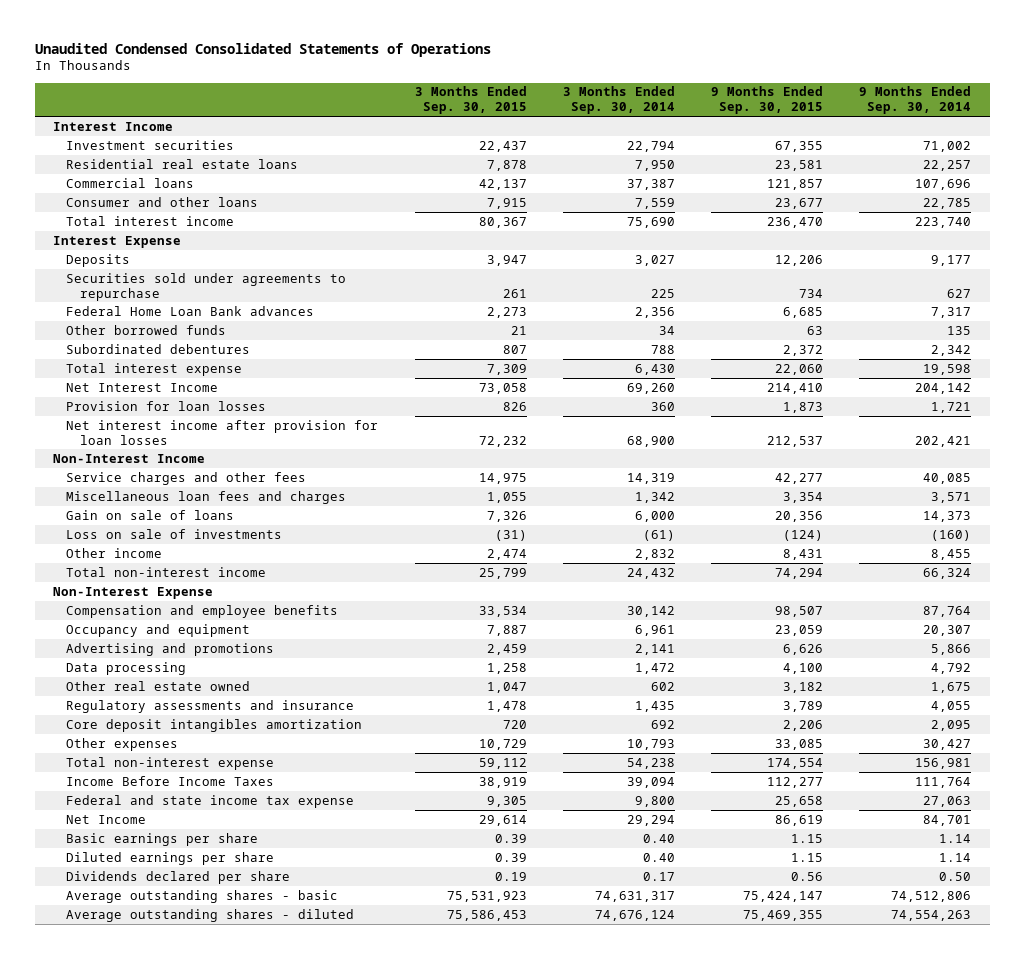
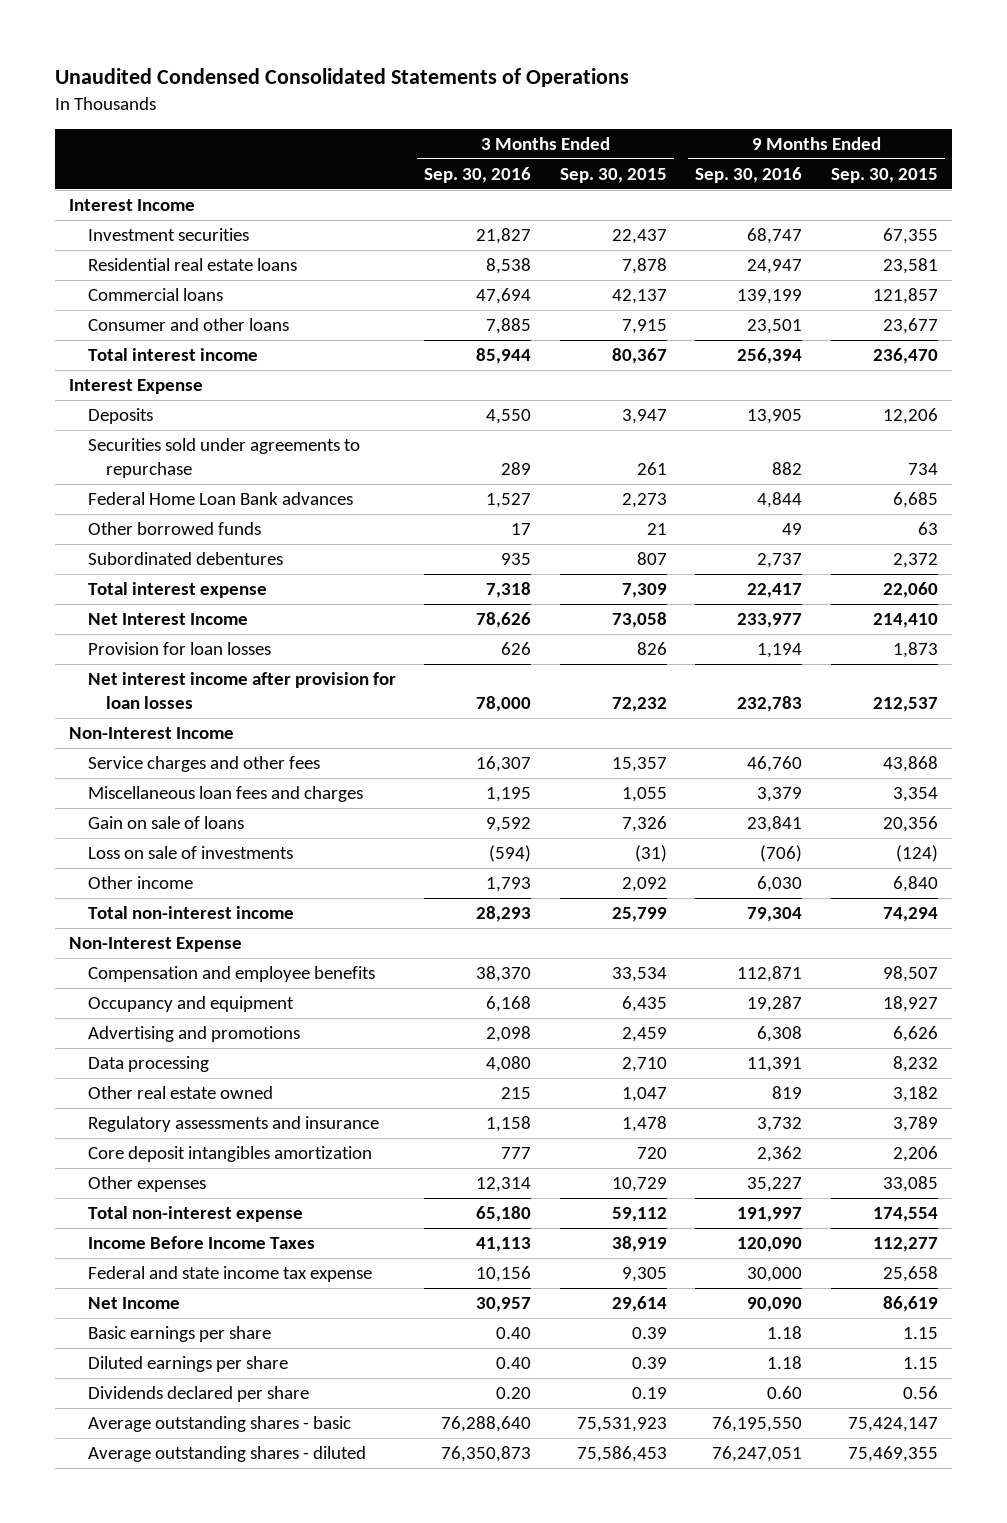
[562,86,675,115] 3 Months Ended Sep. 30, 2014 -> none
[859,86,972,115] 9 Months Ended Sep. 30, 2014 -> none
none -> [424,166,532,183] Sep. 30, 2016
none -> [695,166,803,183] Sep. 30, 2016
[478,472,527,484] 14,975 -> [611,757,667,773] 15,357
[775,472,824,484] 42,277 -> [882,756,938,773] 43,868
[486,548,527,560] 2,474 -> [621,877,667,893] 2,092
[783,548,824,560] 8,431 -> [892,876,938,893] 6,840
[486,624,527,636] 7,887 -> [621,996,667,1013] 6,435
[775,624,824,636] 23,059 -> [882,996,938,1013] 18,927
[486,662,527,674] 1,258 -> [621,1057,667,1073] 2,710
[783,662,824,674] 4,100 -> [892,1056,938,1073] 8,232

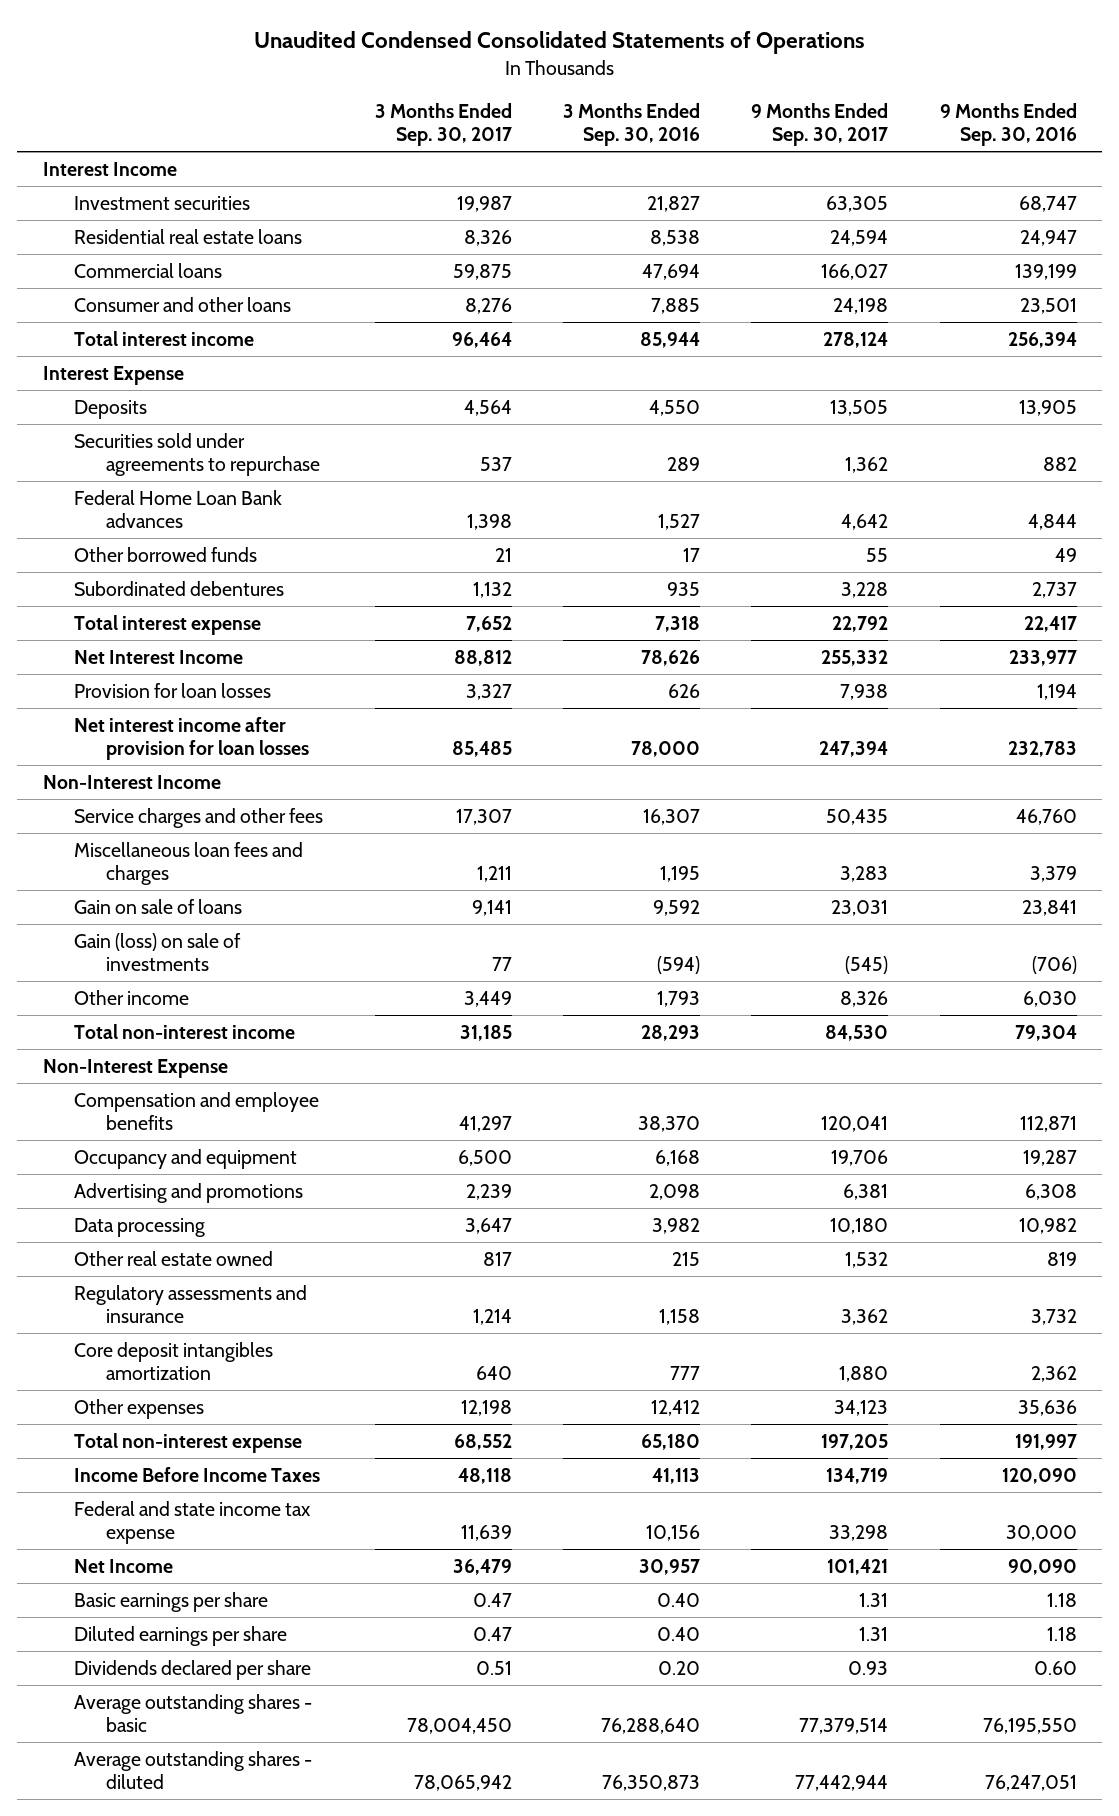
[559,167,667,183] Sep. 30, 2015 -> none
[830,167,938,183] Sep. 30, 2015 -> none
none -> [374,103,512,147] 3 Months Ended Sep. 30, 2017
none -> [751,103,889,147] 9 Months Ended Sep. 30, 2017
[87,846,293,860] Loss on sale of investments -> [74,932,242,971] Gain (loss) on sale of investments
[486,1056,532,1073] 4,080 -> [651,1217,700,1234] 3,982
[747,1057,803,1073] 11,391 -> [1018,1217,1077,1234] 10,982
[476,1177,532,1193] 12,314 -> [650,1399,700,1416] 12,412
[747,1177,803,1193] 35,227 -> [1017,1399,1077,1416] 35,636

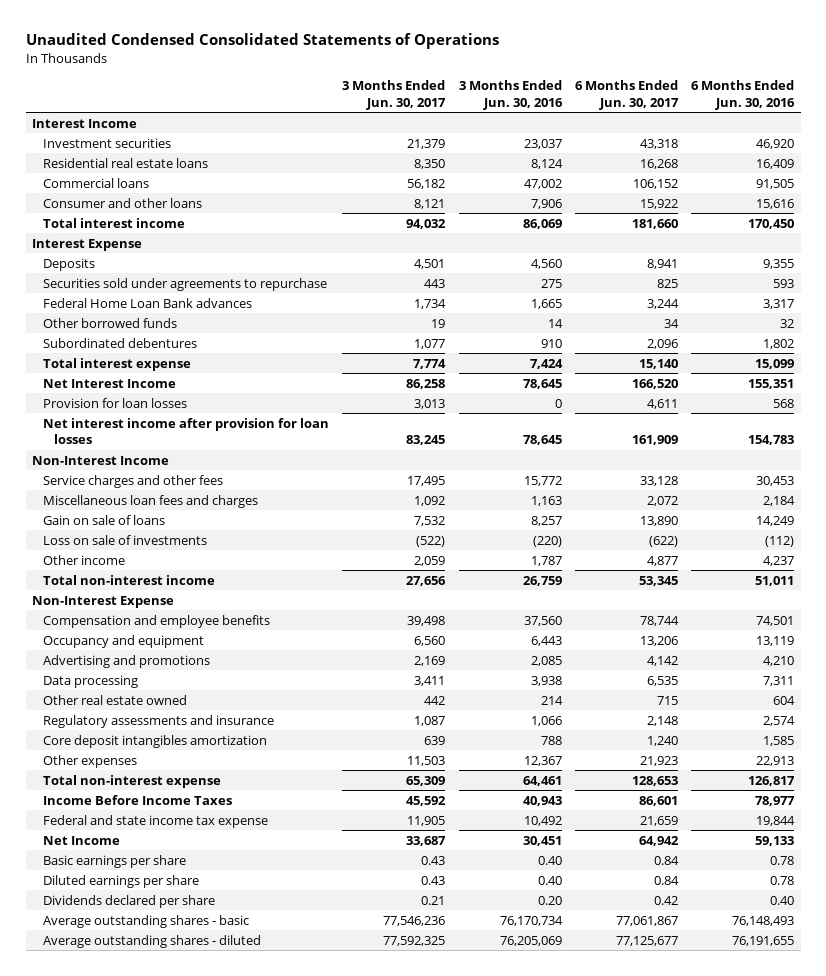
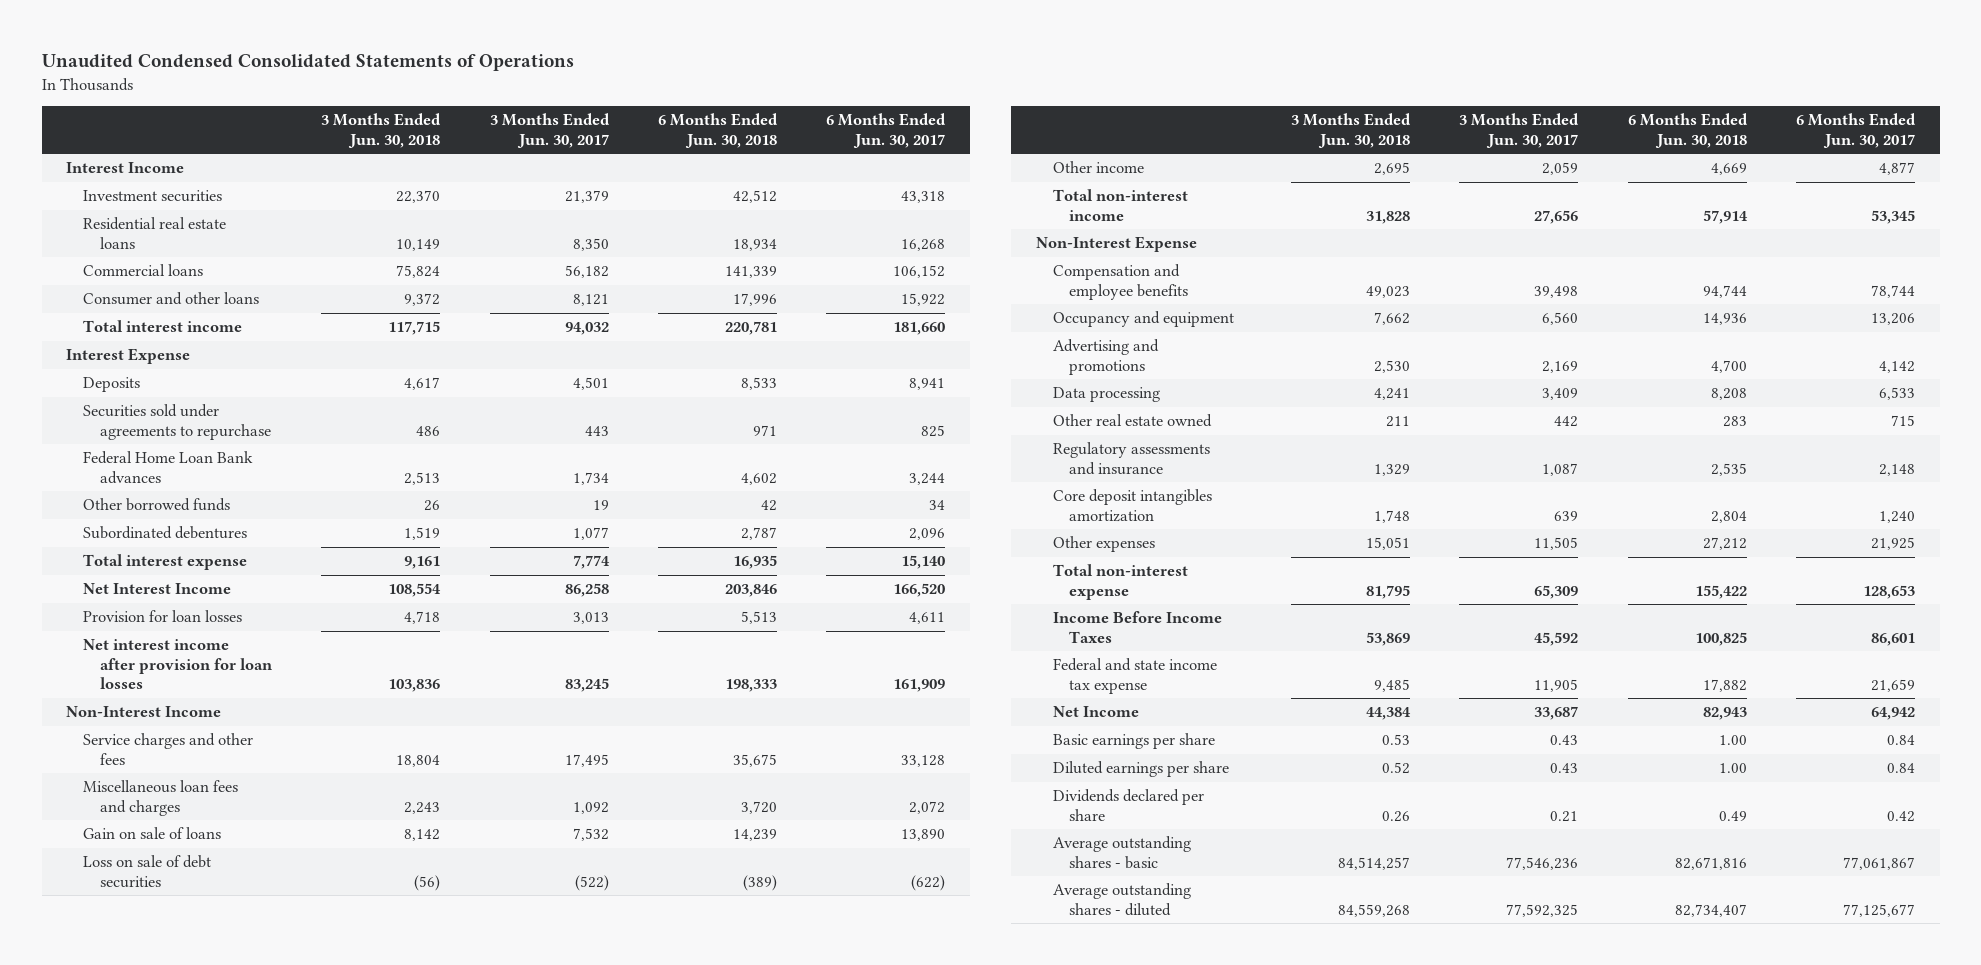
[458,80,563,110] 3 Months Ended Jun. 30, 2016 -> none
[691,80,796,110] 6 Months Ended Jun. 30, 2016 -> none
none -> [321,113,442,148] 3 Months Ended Jun. 30, 2018
none -> [658,113,779,148] 6 Months Ended Jun. 30, 2018
[43,534,208,545] Loss on sale of investments -> [83,855,212,888] Loss on sale of debt securities
[414,675,446,686] 3,411 -> [1542,388,1579,401] 3,409
[646,675,678,686] 6,535 -> [1878,387,1915,401] 6,533
[407,755,446,766] 11,503 -> [1534,537,1579,551] 11,505
[639,755,678,766] 21,923 -> [1870,537,1915,551] 21,925

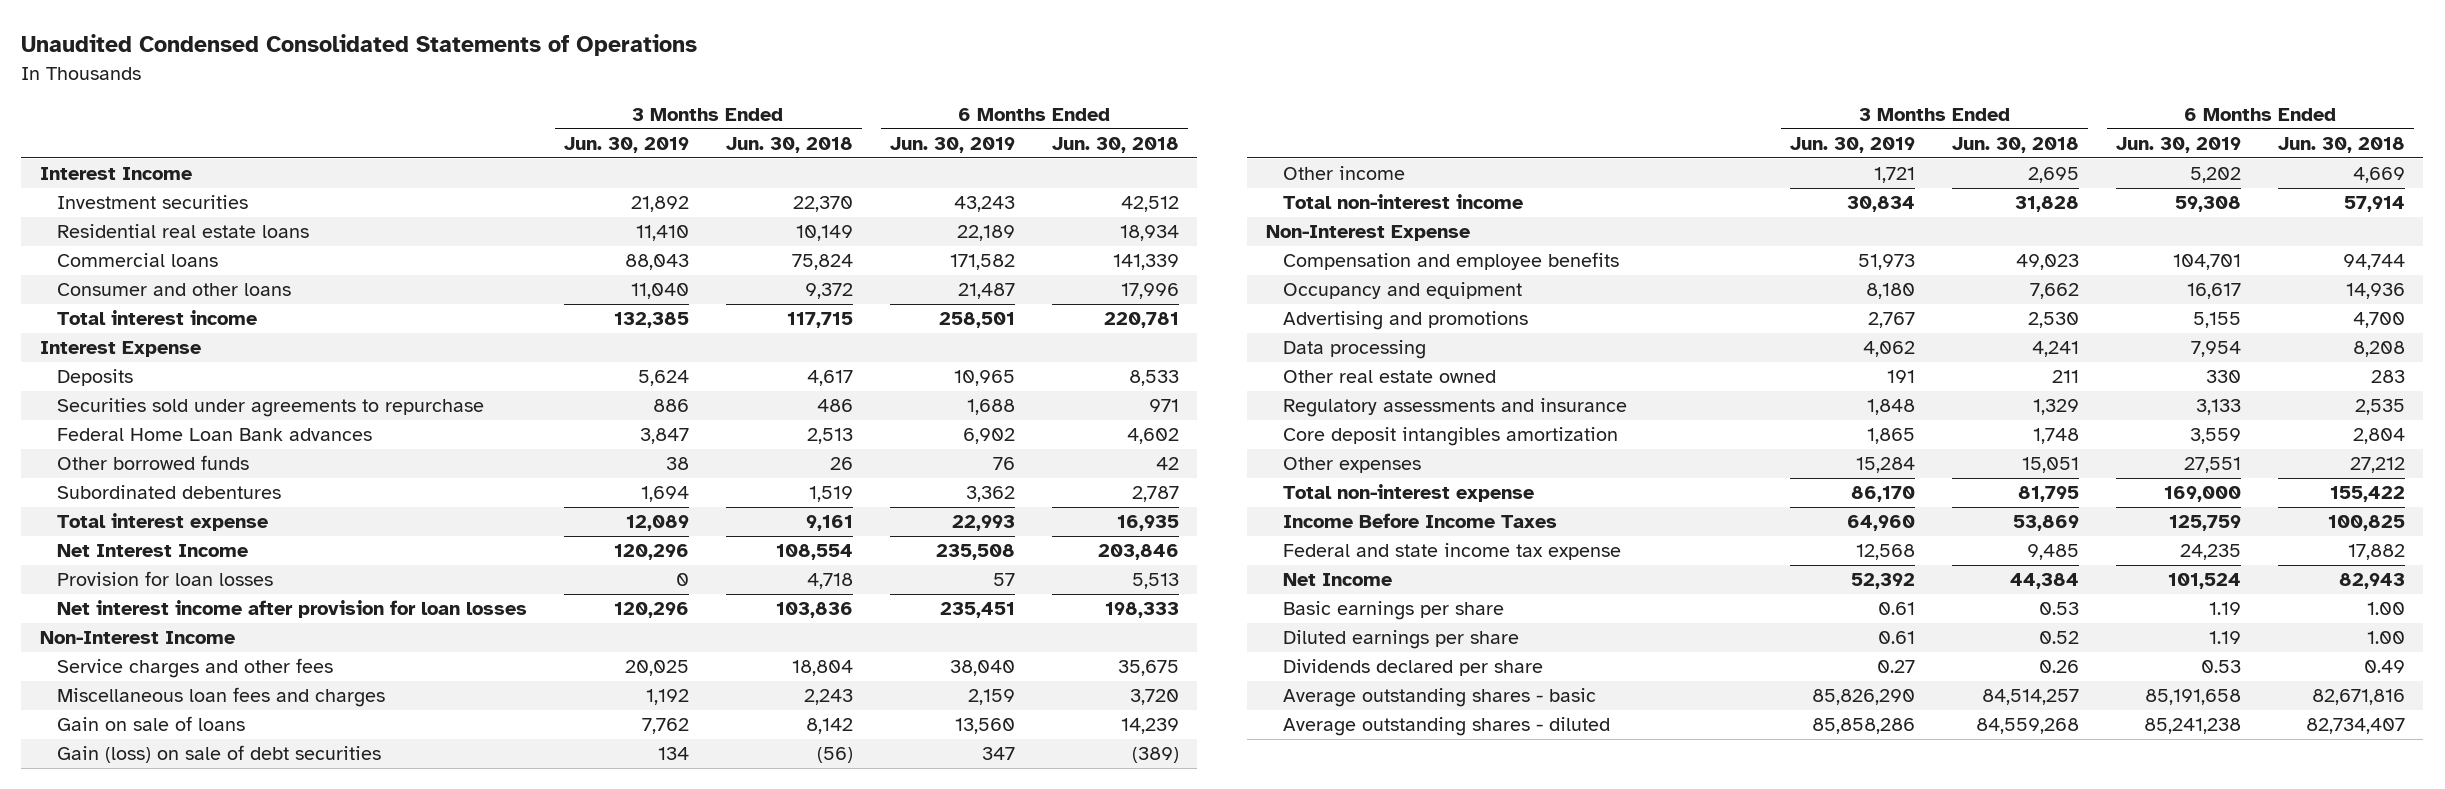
[489,113,610,148] 3 Months Ended Jun. 30, 2017 -> none
[826,113,947,148] 6 Months Ended Jun. 30, 2017 -> none
none -> [563,136,689,153] Jun. 30, 2019
none -> [889,136,1015,153] Jun. 30, 2019
[83,855,212,888] Loss on sale of debt securities -> [57,745,382,764] Gain (loss) on sale of debt securities

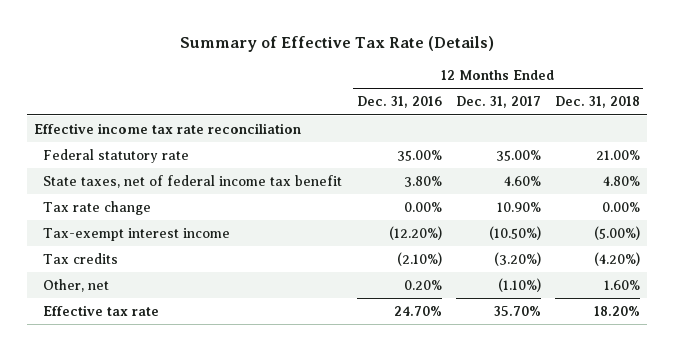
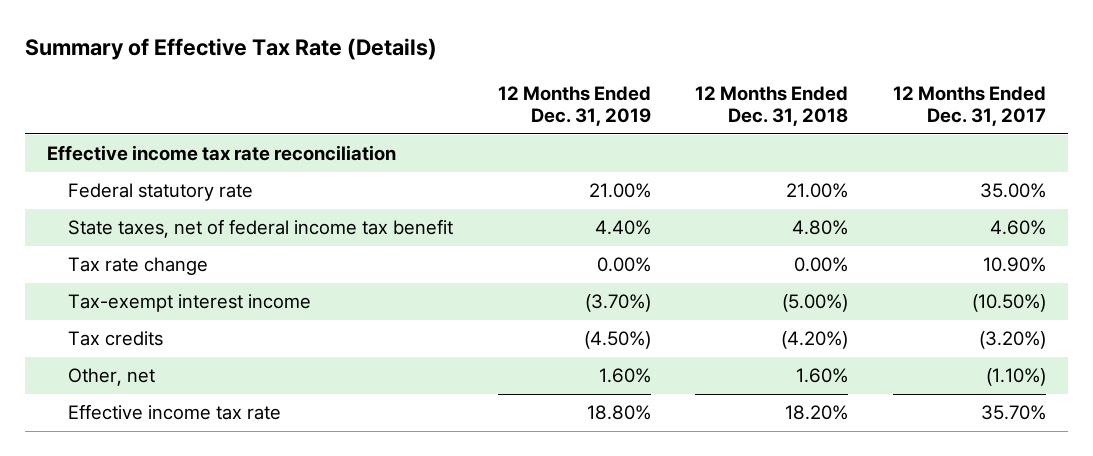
[356,96,442,109] Dec. 31, 2016 -> none
none -> [497,85,651,126] 12 Months Ended Dec. 31, 2019
[43,304,160,316] Effective tax rate -> [68,404,282,421] Effective income tax rate

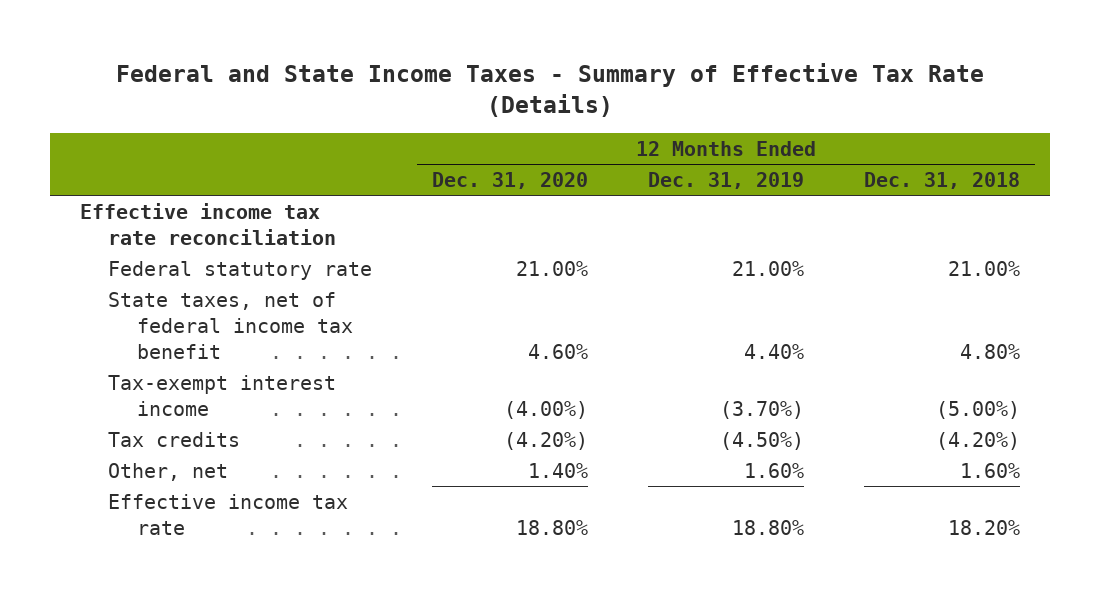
[25,38,438,61] Summary of Effective Tax Rate (Details) -> [116,62,985,117] Federal and State Income Taxes - Summary of Effective Tax Rate (Details)
[892,85,1046,126] 12 Months Ended Dec. 31, 2017 -> none
none -> [432,172,589,190] Dec. 31, 2020
[68,257,209,276] Tax rate change -> none

